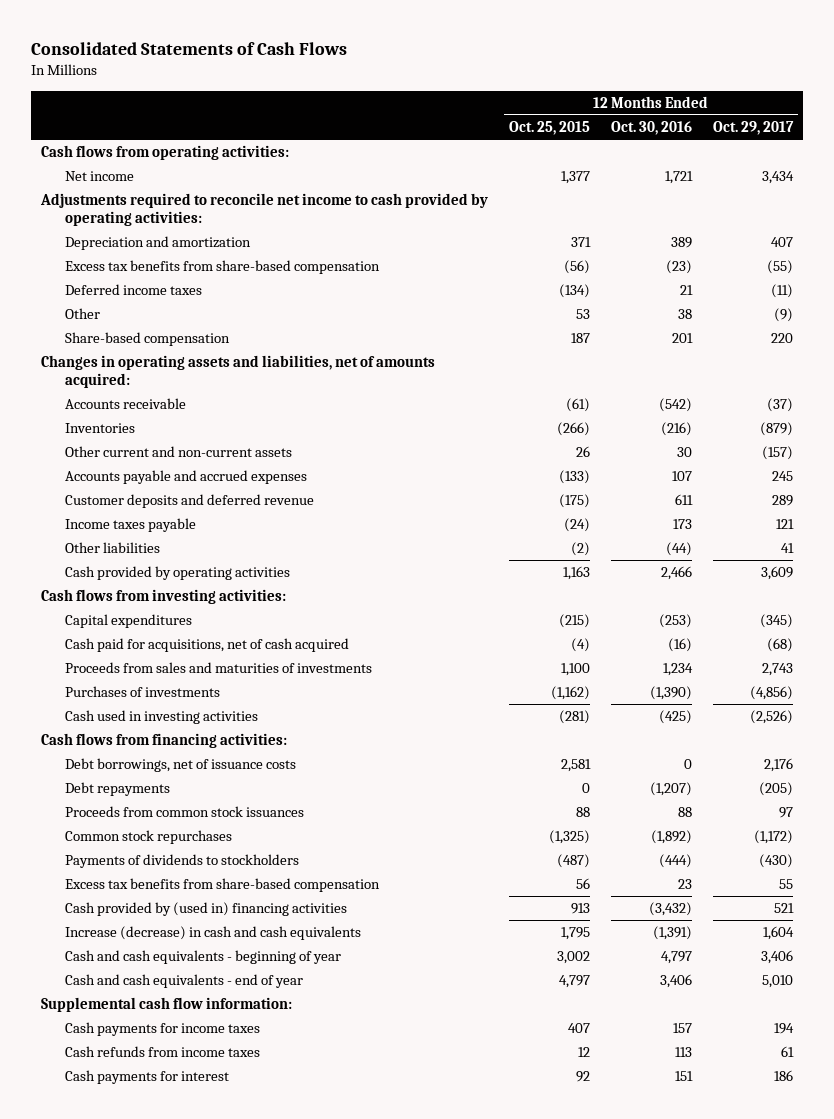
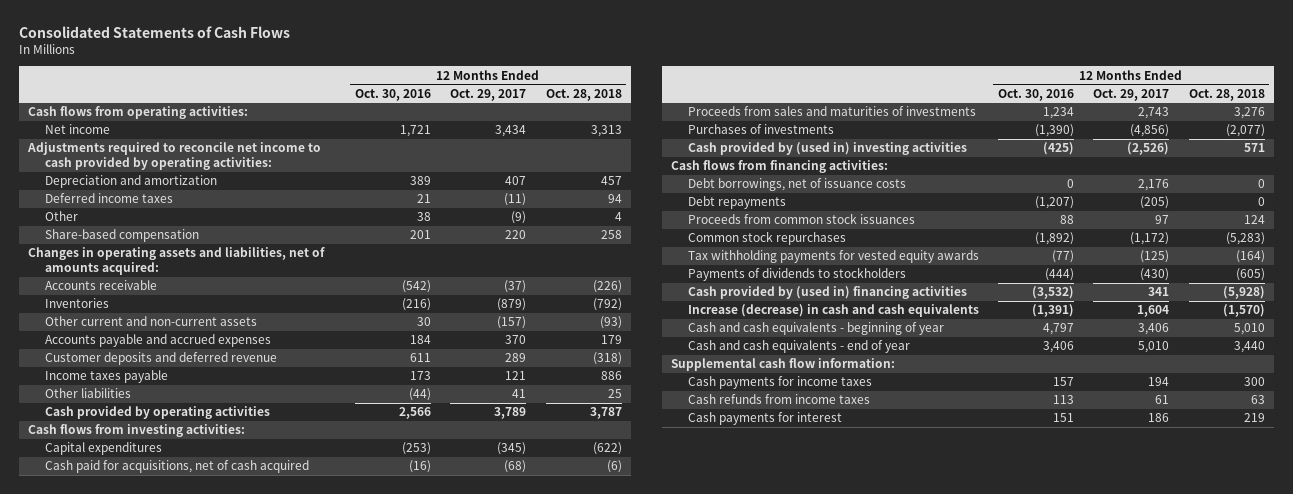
[509,121,591,136] Oct. 25, 2015 -> none
none -> [545,88,622,101] Oct. 28, 2018
[65,260,381,275] Excess tax benefits from share-based compensation -> none
[671,471,692,482] 107 -> [410,335,432,345] 184
[771,471,793,482] 245 -> [505,335,527,345] 370
[660,566,692,581] 2,466 -> [399,407,432,420] 2,566
[760,566,793,581] 3,609 -> [494,407,527,420] 3,789
[65,710,259,725] Cash used in investing activities -> [687,142,967,156] Cash provided by (used in) investing activities
none -> [687,250,979,264] Tax withholding payments for vested equity awards
[65,878,381,893] Excess tax benefits from share-based compensation -> none
[648,902,692,917] (3,432) -> [1032,286,1075,300] (3,532)
[773,903,794,914] 521 -> [1148,287,1170,297] 341

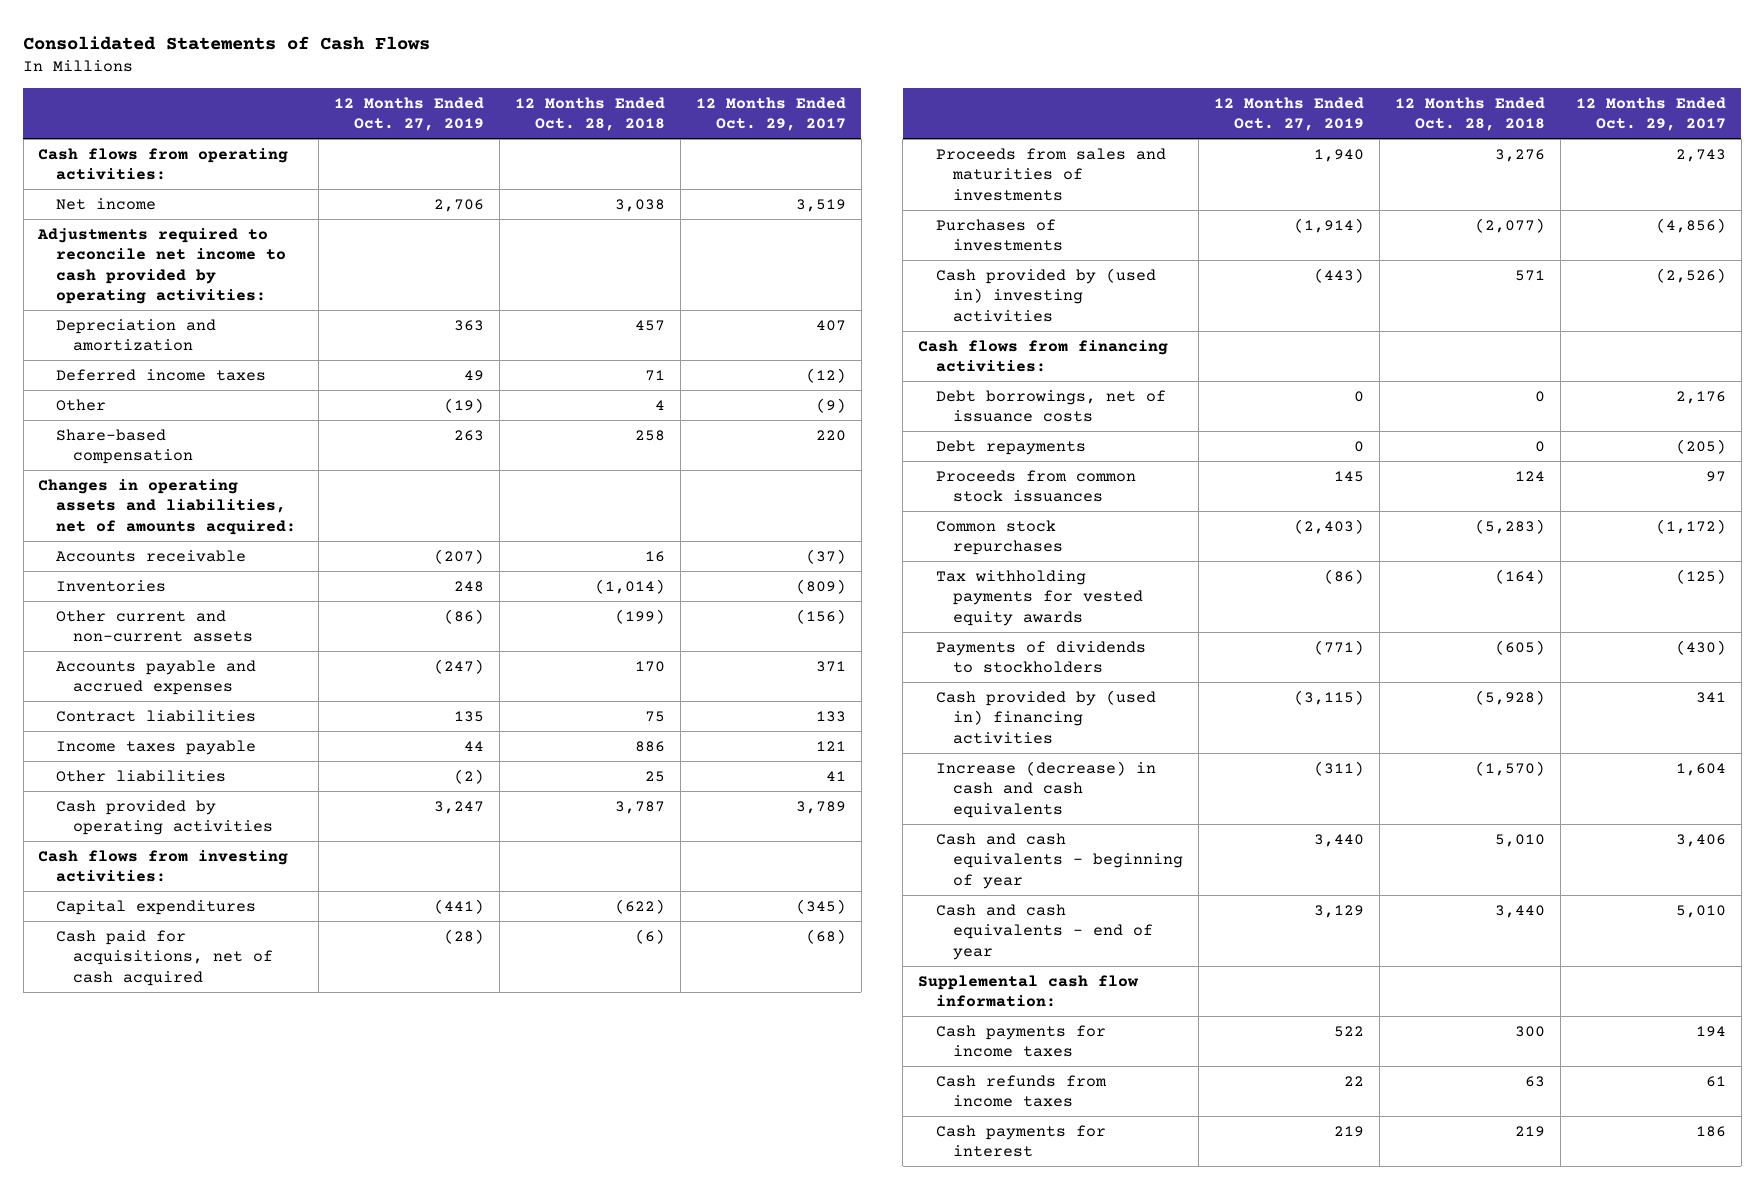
[355,88,432,101] Oct. 30, 2016 -> none
none -> [334,96,485,131] 12 Months Ended Oct. 27, 2019
[495,125,527,138] 3,434 -> [796,198,847,212] 3,519
[590,125,622,138] 3,313 -> [615,198,666,212] 3,038
[504,193,527,207] (11) -> [806,367,847,383] (12)
[607,194,622,204] 94 -> [645,369,666,381] 71
[44,352,277,366] Customer deposits and deferred revenue -> none
[592,280,622,294] (226) -> [645,550,666,562] 16
[497,298,527,312] (879) -> [796,578,847,594] (809)
[592,298,622,312] (792) -> [595,578,666,594] (1,014)
[497,316,527,330] (157) -> [796,608,847,624] (156)
[599,316,622,330] (93) -> [615,608,666,624] (199)
[505,335,527,345] 370 -> [816,660,847,672] 371
[600,335,622,345] 179 -> [635,660,666,672] 170
none -> [55,709,256,722] Contract liabilities

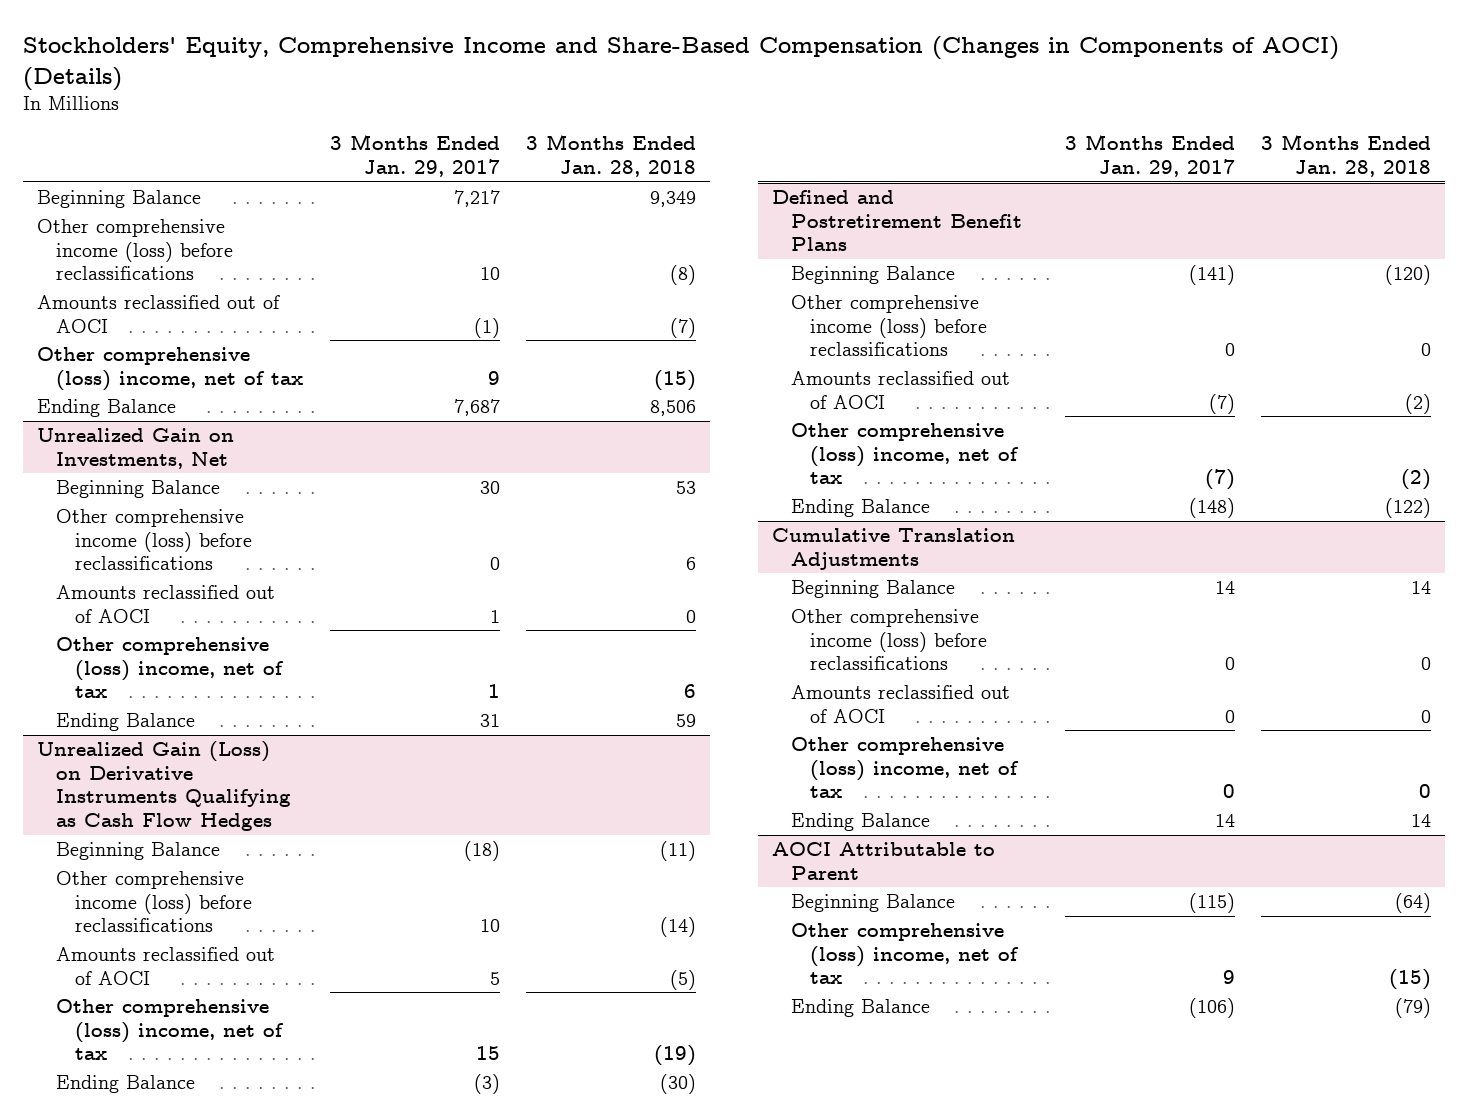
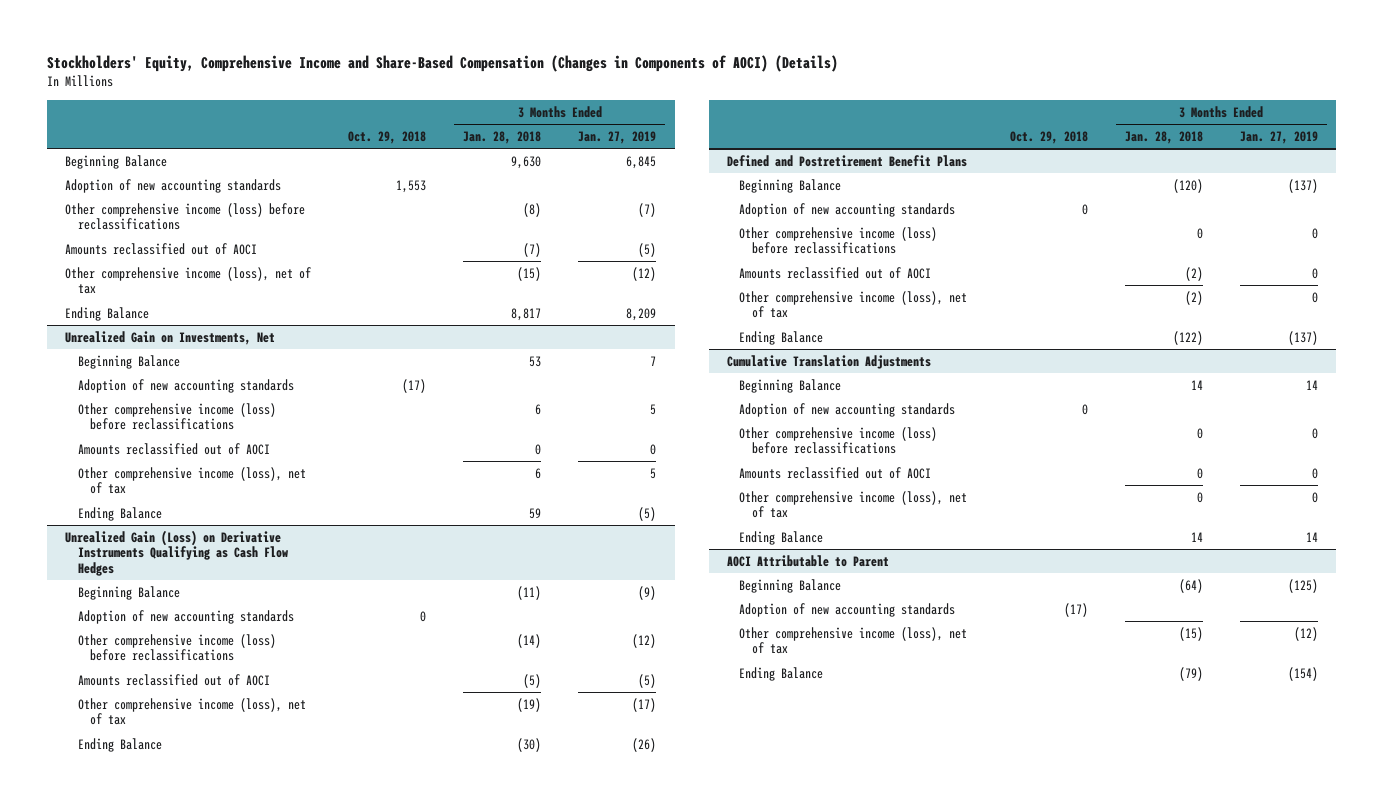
[329,134,500,178] 3 Months Ended Jan. 29, 2017 -> none
none -> [348,130,427,144] Oct. 29, 2018
none -> [578,130,657,144] Jan. 27, 2019
[650,191,697,208] 9,349 -> [511,155,542,169] 9,630
none -> [65,178,282,193] Adoption of new accounting standards
[36,347,303,391] Other comprehensive (loss) income, net of tax -> [65,266,312,295] Other comprehensive income (loss), net of tax
[650,400,697,417] 8,506 -> [511,307,542,321] 8,817
none -> [77,378,294,393] Adoption of new accounting standards
[55,637,285,699] Other comprehensive (loss) income, net of tax -> [77,466,306,495] Other comprehensive income (loss), net of tax
none -> [77,609,294,624] Adoption of new accounting standards
[55,999,285,1061] Other comprehensive (loss) income, net of tax -> [77,697,306,726] Other comprehensive income (loss), net of tax
none -> [739,202,956,217] Adoption of new accounting standards
[791,423,1020,485] Other comprehensive (loss) income, net of tax -> [739,290,968,319] Other comprehensive income (loss), net of tax
none -> [739,402,956,417] Adoption of new accounting standards
[791,737,1020,799] Other comprehensive (loss) income, net of tax -> [739,490,968,519] Other comprehensive income (loss), net of tax
none -> [739,602,956,617] Adoption of new accounting standards
[791,923,1020,985] Other comprehensive (loss) income, net of tax -> [739,626,968,655] Other comprehensive income (loss), net of tax

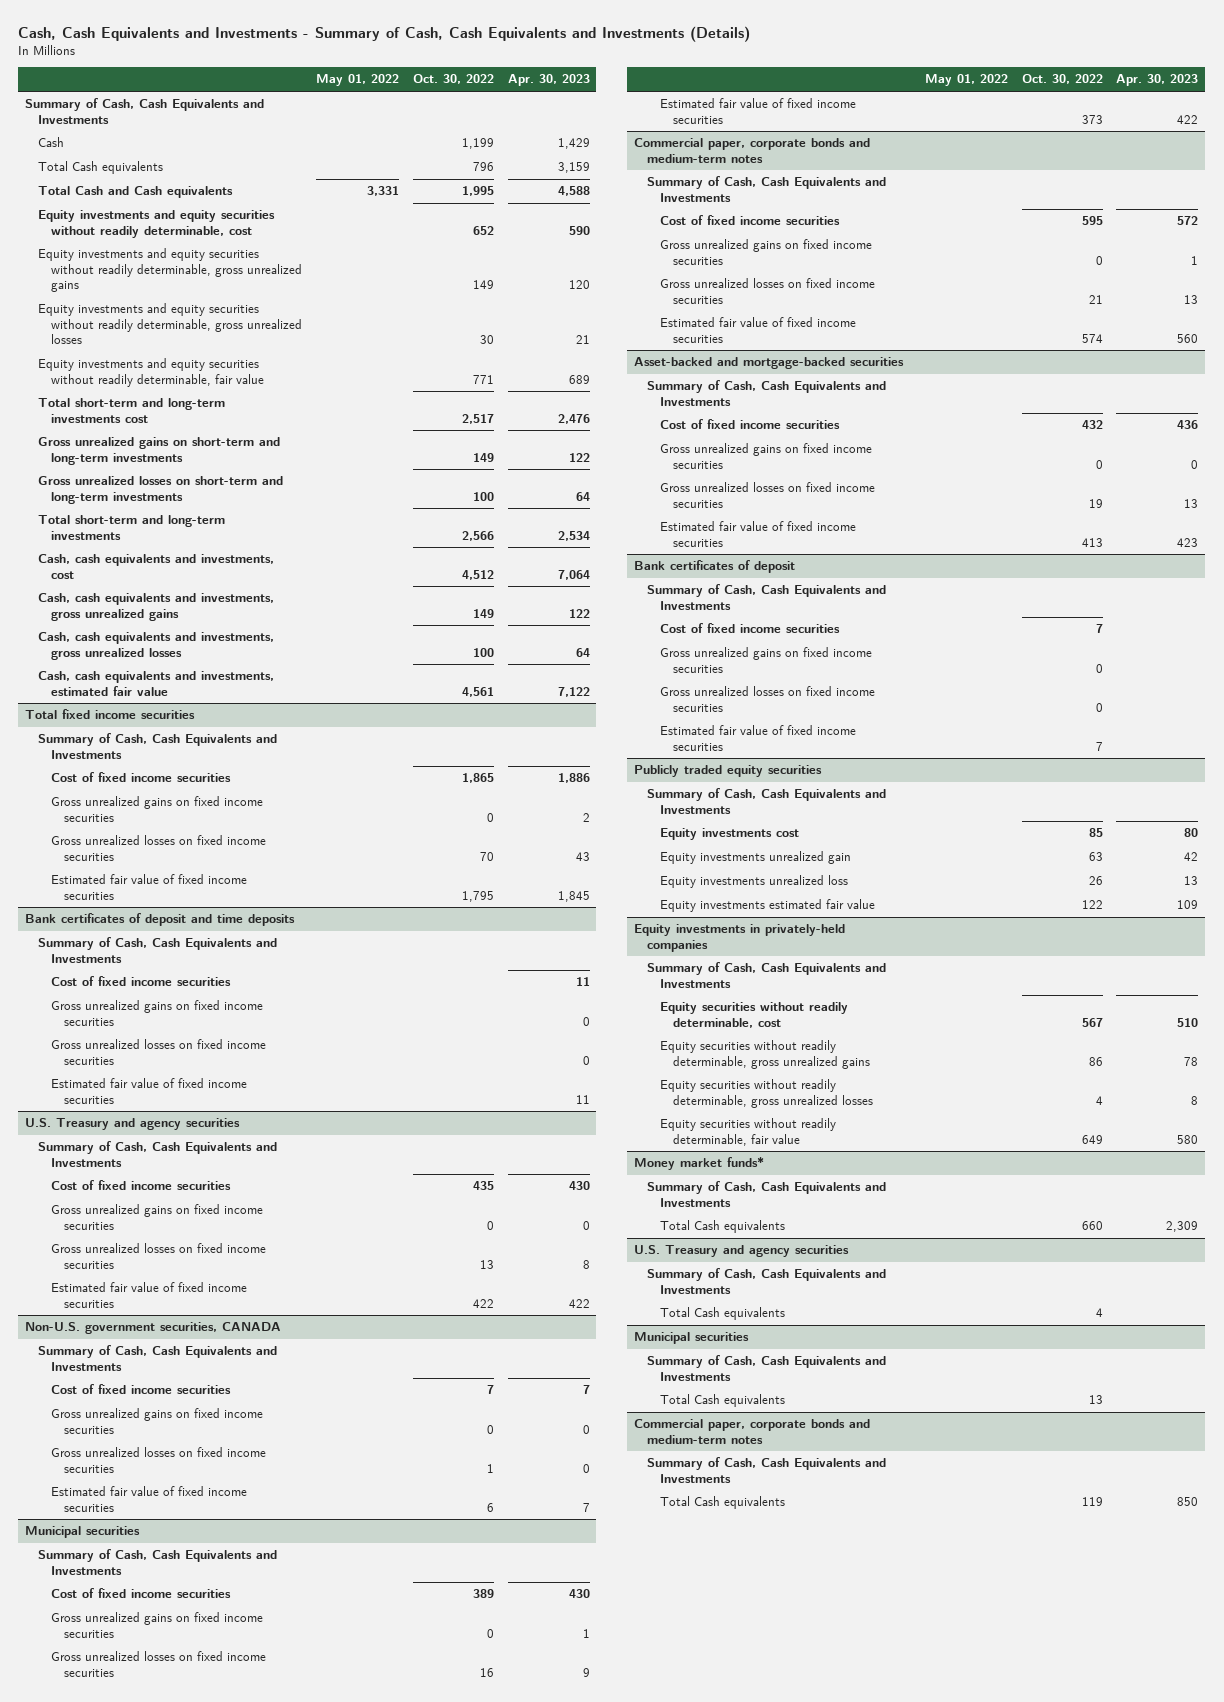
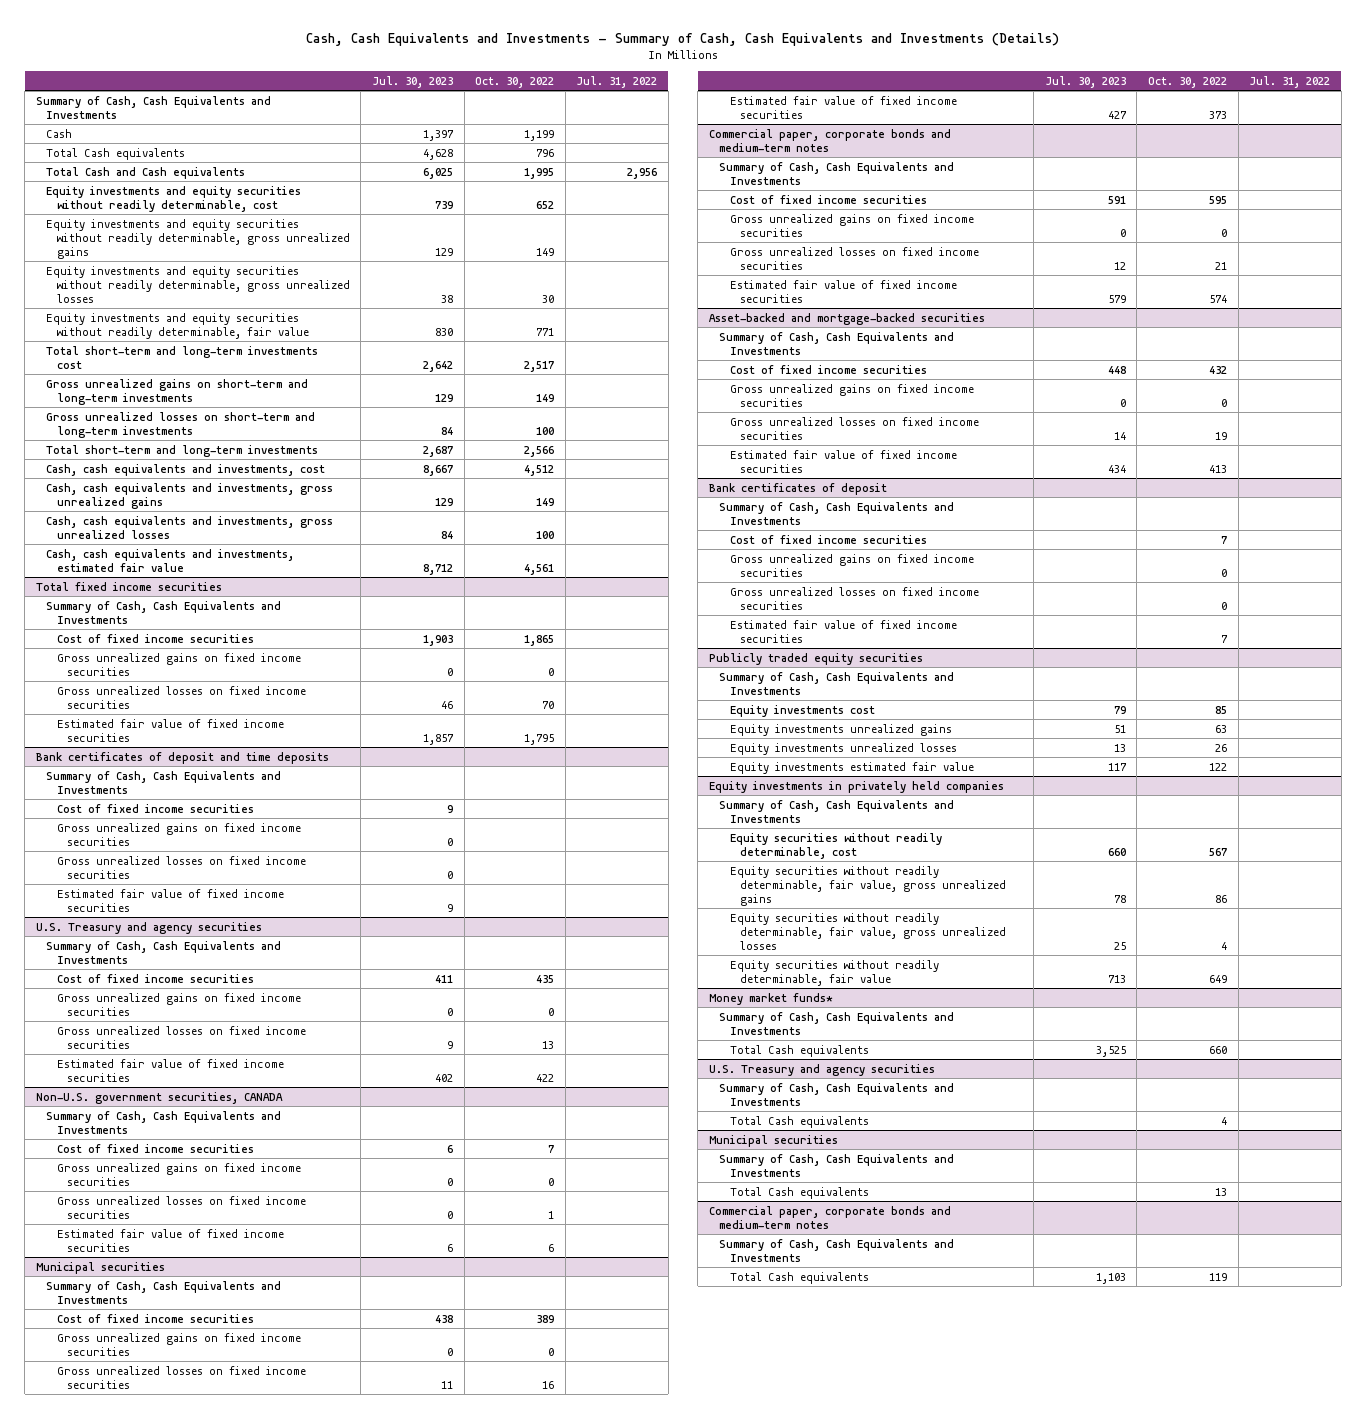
[316,74,400,87] May 01, 2022 -> none
[507,74,590,87] Apr. 30, 2023 -> none
none -> [372,75,454,88] Jul. 30, 2023
none -> [576,75,658,88] Jul. 31, 2022
[660,851,852,865] Equity investments unrealized gain -> [729,723,952,736] Equity investments unrealized gains
[660,875,849,889] Equity investments unrealized loss -> [729,742,957,755] Equity investments unrealized losses
[634,924,846,952] Equity investments in privately-held companies -> [708,780,1004,793] Equity investments in privately held companies
[660,1040,871,1069] Equity securities without readily determinable, gross unrealized gains -> [729,865,1007,906] Equity securities without readily determinable, fair value, gross unrealized gains
[660,1079,874,1108] Equity securities without readily determinable, gross unrealized losses -> [729,912,1007,950] Equity securities without readily determinable, fair value, gross unrealized losses

